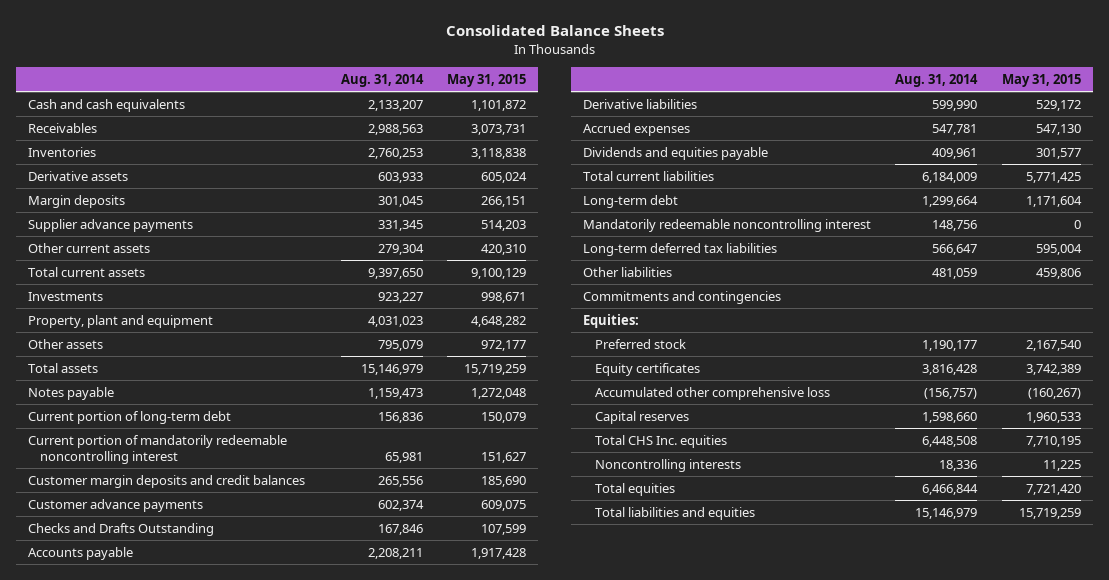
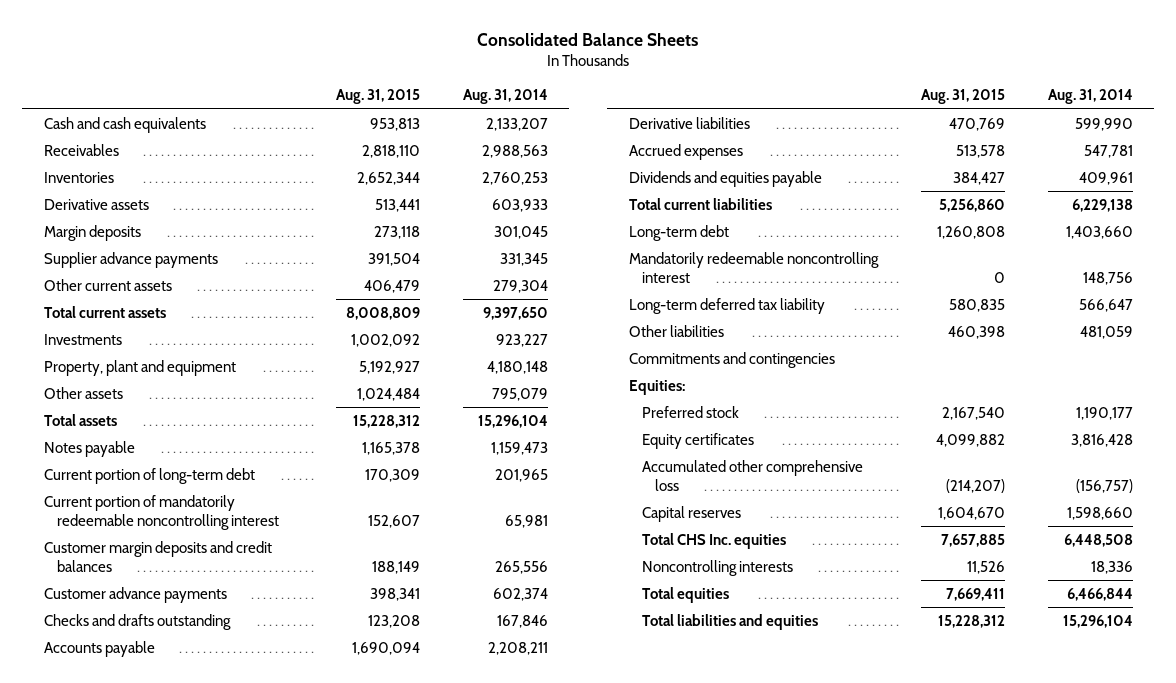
[447,73,527,87] May 31, 2015 -> none
none -> [335,89,420,105] Aug. 31, 2015
[367,315,423,327] 4,031,023 -> [486,360,548,374] 4,180,148
[360,363,423,375] 15,146,979 -> [477,414,548,428] 15,296,104
[377,411,423,423] 156,836 -> [494,468,548,482] 201,965
[28,522,215,536] Checks and Drafts Outstanding -> [43,613,231,630] Checks and drafts outstanding
[922,171,978,183] 6,184,009 -> [1071,198,1133,212] 6,229,138
[922,195,979,207] 1,299,664 -> [1065,225,1133,239] 1,403,660
[583,242,778,256] Long-term deferred tax liabilities -> [628,297,825,314] Long-term deferred tax liability
[915,507,978,519] 15,146,979 -> [1062,614,1133,628] 15,296,104

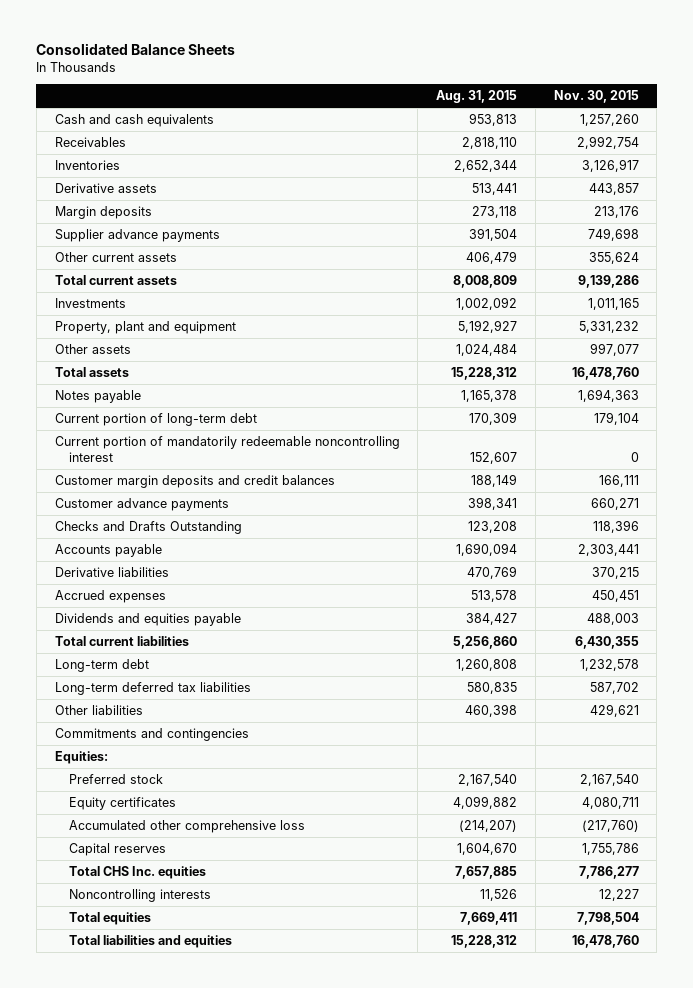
[462,89,548,105] Aug. 31, 2014 -> none
none -> [553,90,639,104] Nov. 30, 2015
[43,613,231,630] Checks and drafts outstanding -> [54,521,242,535] Checks and Drafts Outstanding
[628,251,879,283] Mandatorily redeemable noncontrolling interest -> none
[628,297,825,314] Long-term deferred tax liability -> [54,682,251,696] Long-term deferred tax liabilities

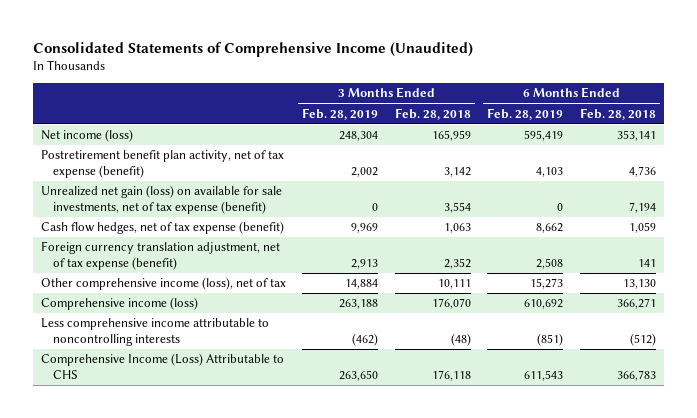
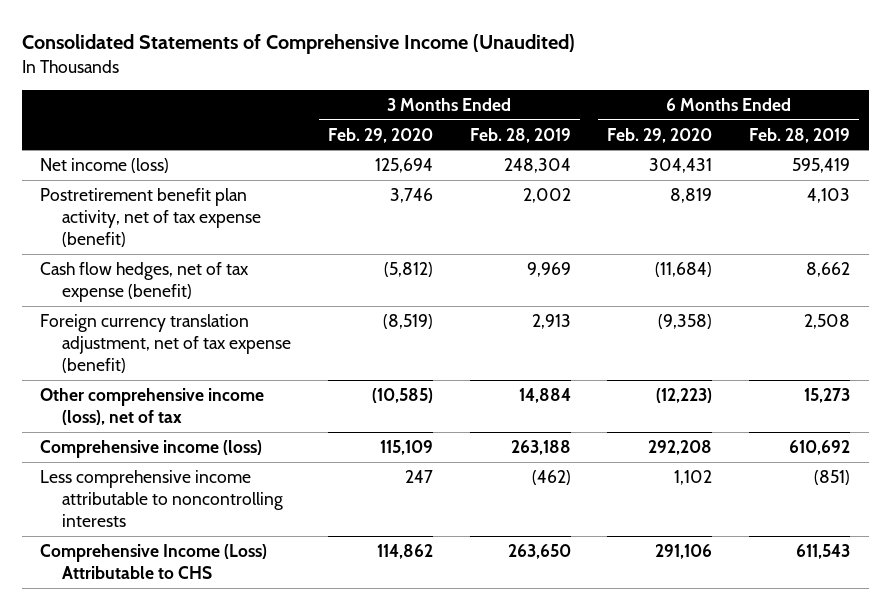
[394,107,471,120] Feb. 28, 2018 -> none
[579,107,656,120] Feb. 28, 2018 -> none
none -> [327,127,433,143] Feb. 29, 2020
none -> [607,127,713,143] Feb. 29, 2020
[40,185,282,215] Unrealized net gain (loss) on available for sale investments, net of tax expense (benefit) -> none

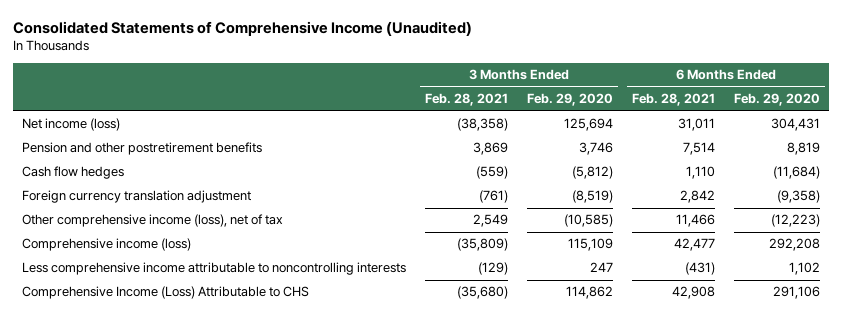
[469,127,571,143] Feb. 28, 2019 -> none
[749,127,851,143] Feb. 28, 2019 -> none
none -> [425,93,509,107] Feb. 28, 2021
none -> [632,93,716,107] Feb. 28, 2021
[40,187,262,247] Postretirement benefit plan activity, net of tax expense (benefit) -> [22,142,263,156] Pension and other postretirement benefits
[40,261,250,302] Cash flow hedges, net of tax expense (benefit) -> [22,166,125,180] Cash flow hedges
[40,313,292,373] Foreign currency translation adjustment, net of tax expense (benefit) -> [22,190,252,204] Foreign currency translation adjustment

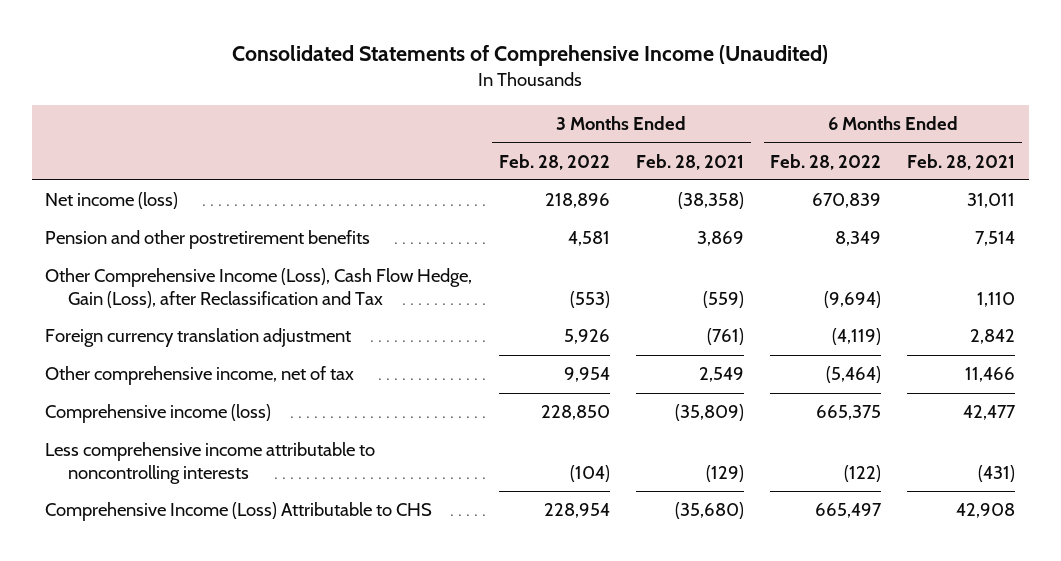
[527,93,614,107] Feb. 29, 2020 -> none
[733,93,820,107] Feb. 29, 2020 -> none
none -> [498,153,610,170] Feb. 28, 2022
none -> [770,153,882,170] Feb. 28, 2022
[22,166,125,180] Cash flow hedges -> [45,268,473,309] Other Comprehensive Income (Loss), Cash Flow Hedge, Gain (Loss), after Reclassification and Tax
[22,214,284,228] Other comprehensive income (loss), net of tax -> [45,366,355,386] Other comprehensive income, net of tax

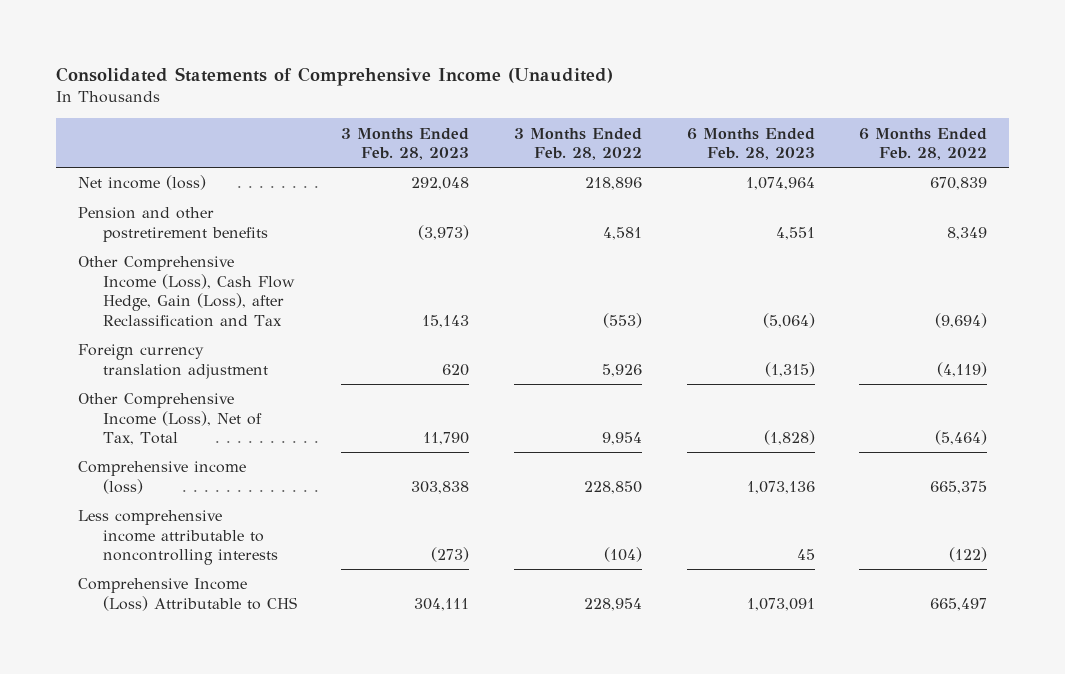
[635,153,744,170] Feb. 28, 2021 -> none
[907,153,1016,170] Feb. 28, 2021 -> none
none -> [341,127,470,161] 3 Months Ended Feb. 28, 2023
none -> [686,127,815,161] 6 Months Ended Feb. 28, 2023
[45,366,355,386] Other comprehensive income, net of tax -> [77,393,262,446] Other Comprehensive Income (Loss), Net of Tax, Total

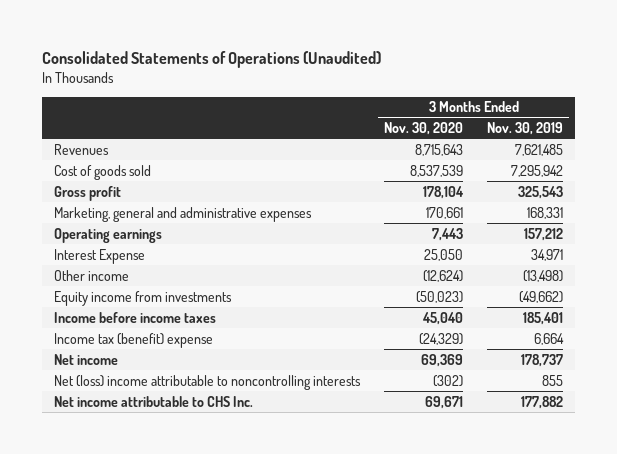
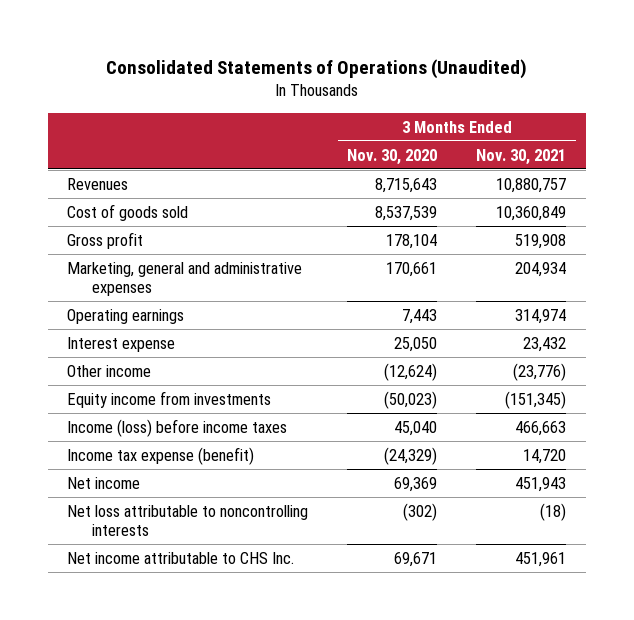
[487,122,564,136] Nov. 30, 2019 -> none
none -> [476,148,567,165] Nov. 30, 2021
[53,248,145,264] Interest Expense -> [67,336,176,352] Interest expense
[53,311,216,323] Income before income taxes -> [67,418,288,437] Income (loss) before income taxes
[53,332,213,348] Income tax (benefit) expense -> [67,446,255,465] Income tax expense (benefit)
[53,374,361,390] Net (loss) income attributable to noncontrolling interests -> [67,504,309,537] Net loss attributable to noncontrolling interests

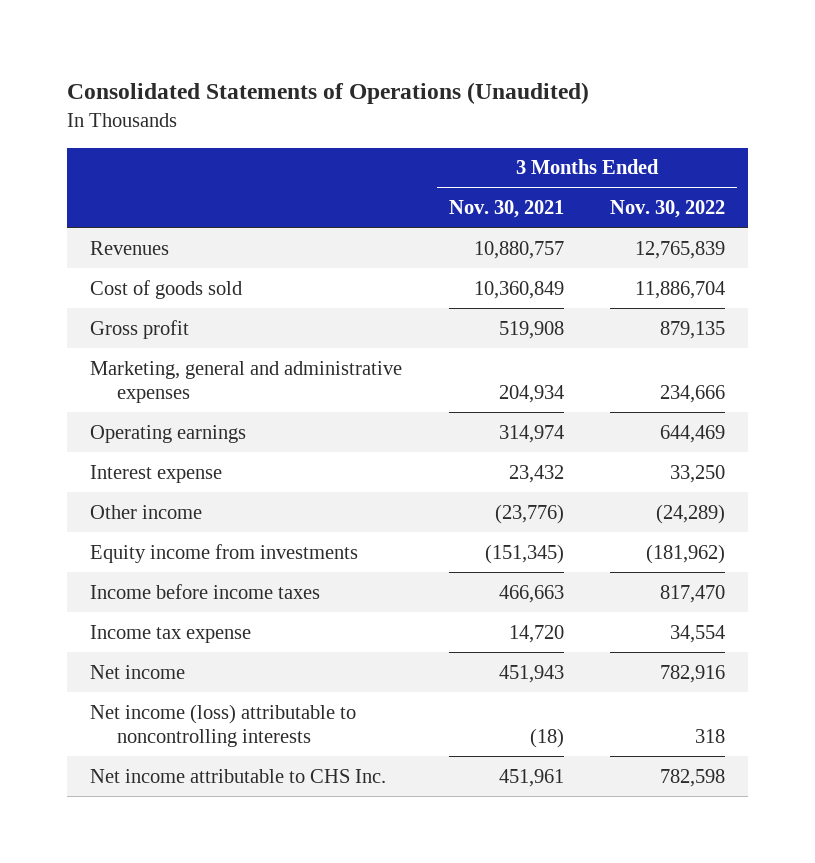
[347,148,438,165] Nov. 30, 2020 -> none
none -> [610,199,726,218] Nov. 30, 2022
[67,418,288,437] Income (loss) before income taxes -> [90,583,321,599] Income before income taxes
[67,446,255,465] Income tax expense (benefit) -> [90,624,252,643] Income tax expense
[67,504,309,537] Net loss attributable to noncontrolling interests -> [90,703,357,747] Net income (loss) attributable to noncontrolling interests

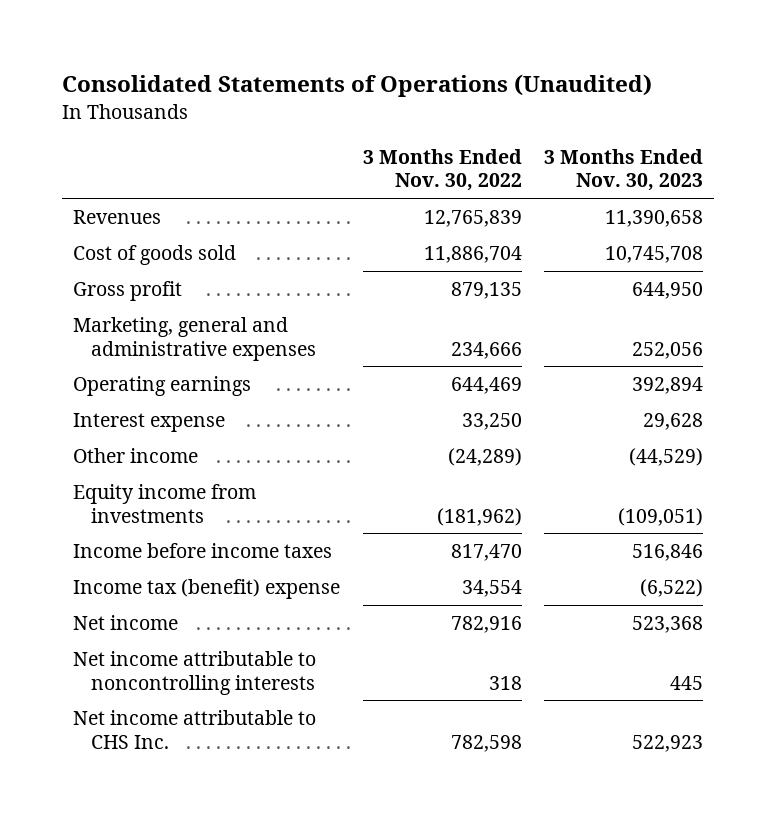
[448,199,564,218] Nov. 30, 2021 -> none
none -> [544,148,704,192] 3 Months Ended Nov. 30, 2023
[90,624,252,643] Income tax expense -> [73,579,341,600] Income tax (benefit) expense
[90,703,357,747] Net income (loss) attributable to noncontrolling interests -> [73,651,317,695] Net income attributable to noncontrolling interests

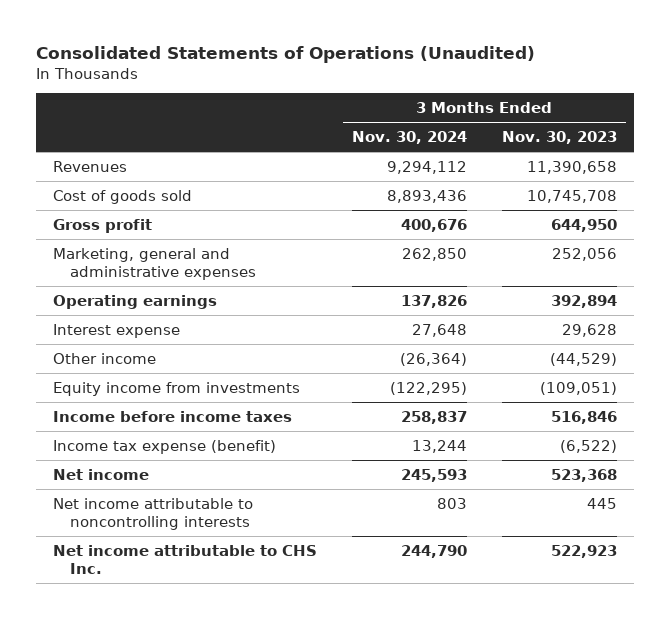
[362,148,522,192] 3 Months Ended Nov. 30, 2022 -> none
none -> [351,131,467,145] Nov. 30, 2024
[73,579,341,600] Income tax (benefit) expense -> [53,439,277,454] Income tax expense (benefit)

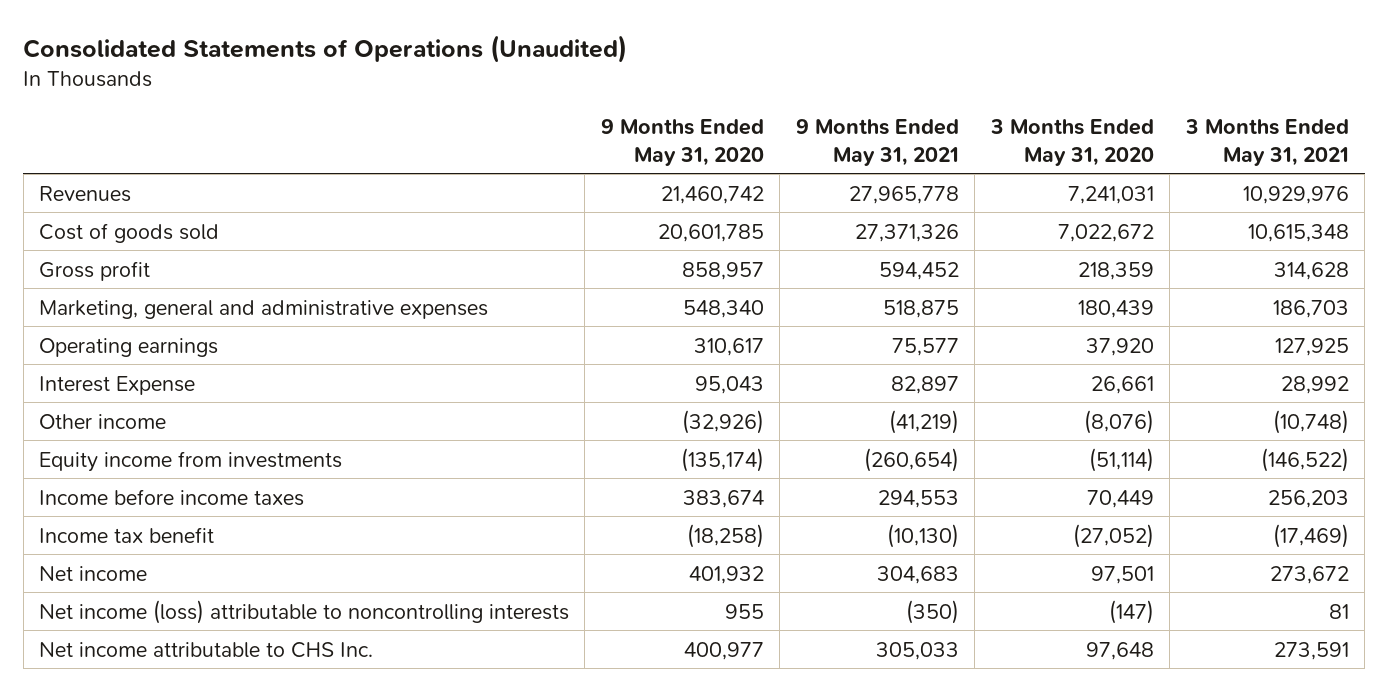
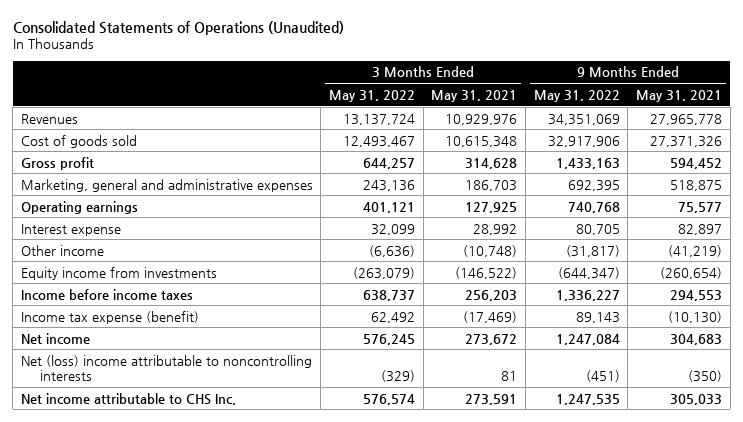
[600,119,764,166] 9 Months Ended May 31, 2020 -> none
[989,119,1154,166] 3 Months Ended May 31, 2020 -> none
none -> [329,89,416,102] May 31, 2022
none -> [533,89,620,102] May 31, 2022
[39,375,196,395] Interest Expense -> [20,223,121,236] Interest expense
[39,526,215,543] Income tax benefit -> [20,310,199,324] Income tax expense (benefit)
[39,599,570,624] Net income (loss) attributable to noncontrolling interests -> [20,354,312,382] Net (loss) income attributable to noncontrolling interests

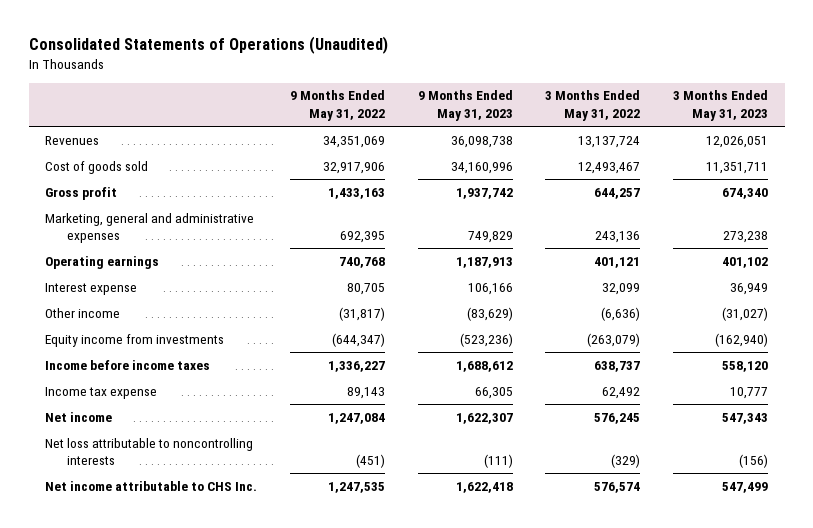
[431,89,518,102] May 31, 2021 -> none
[636,89,723,102] May 31, 2021 -> none
none -> [417,90,513,121] 9 Months Ended May 31, 2023
none -> [673,90,769,121] 3 Months Ended May 31, 2023
[20,310,199,324] Income tax expense (benefit) -> [45,386,158,399] Income tax expense
[20,354,312,382] Net (loss) income attributable to noncontrolling interests -> [45,437,254,466] Net loss attributable to noncontrolling interests

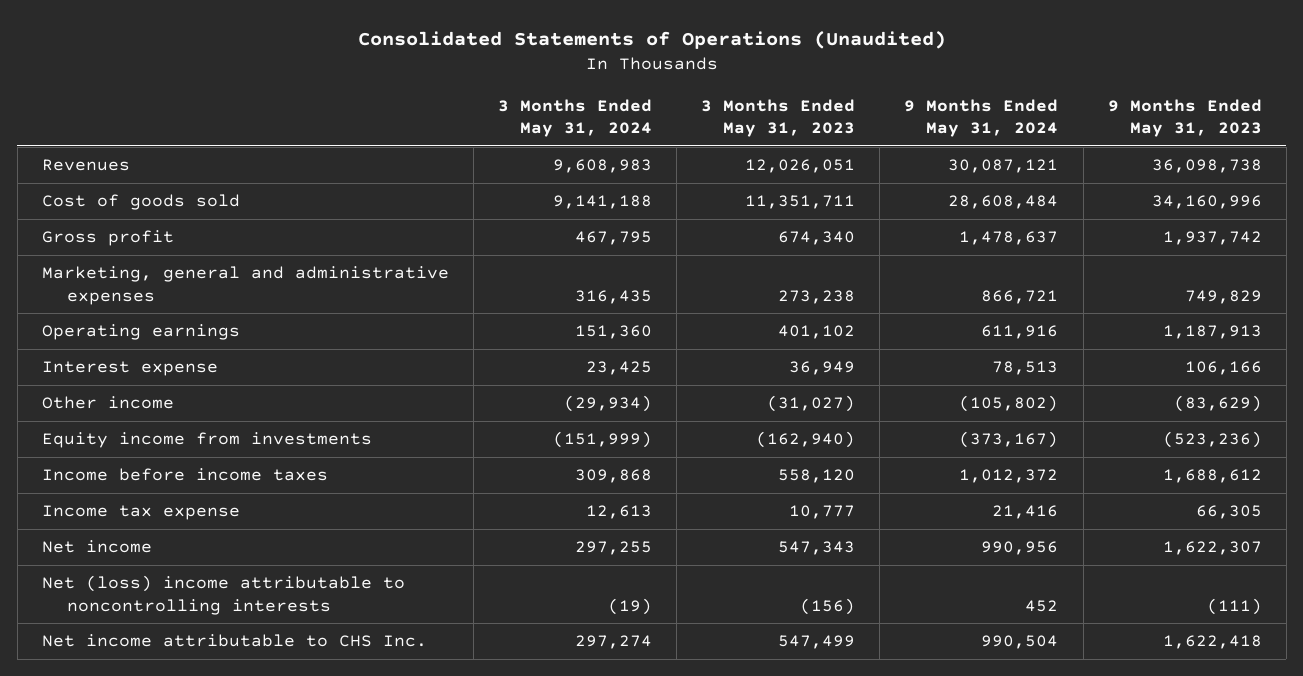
[289,90,385,121] 9 Months Ended May 31, 2022 -> none
[545,90,641,121] 3 Months Ended May 31, 2022 -> none
none -> [498,98,653,138] 3 Months Ended May 31, 2024
none -> [904,98,1059,138] 9 Months Ended May 31, 2024
[45,437,254,466] Net loss attributable to noncontrolling interests -> [41,575,405,615] Net (loss) income attributable to noncontrolling interests

